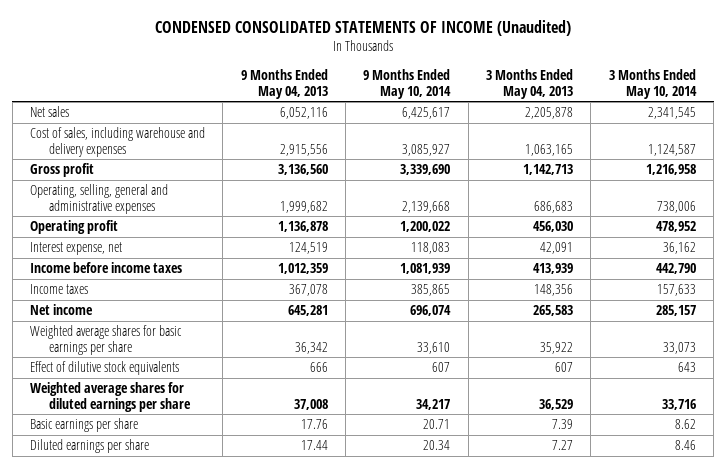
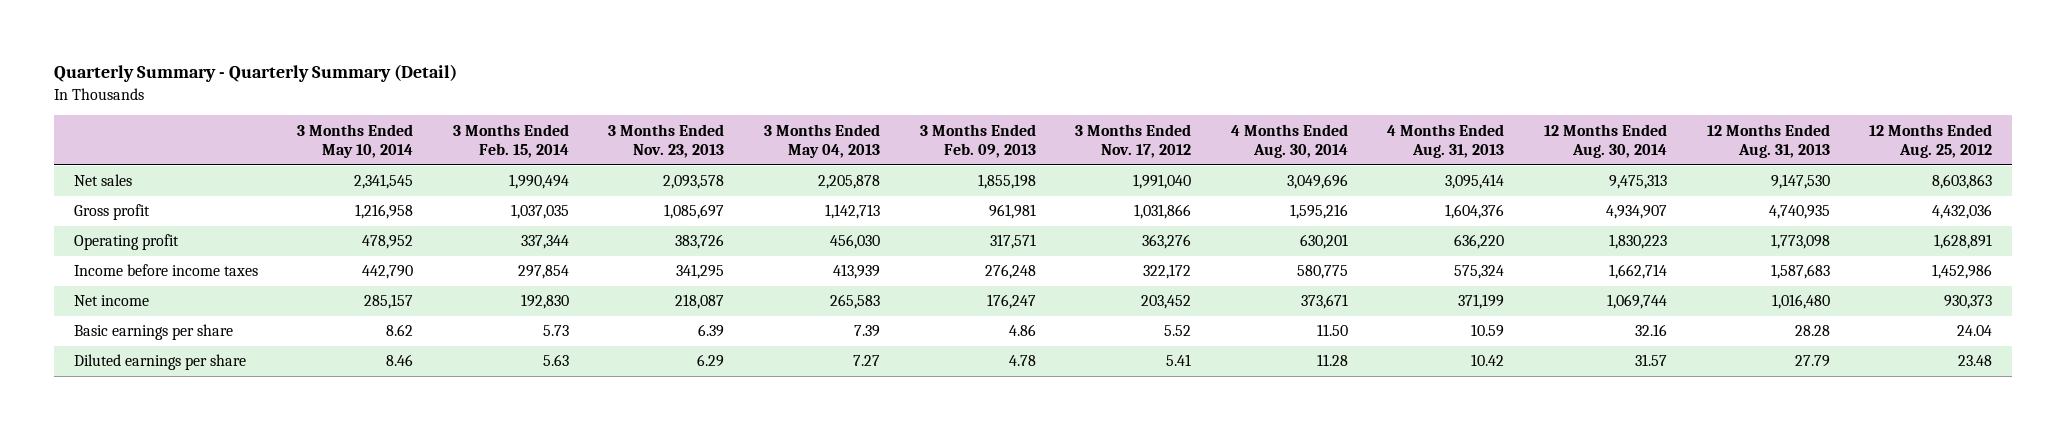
[154,20,571,37] CONDENSED CONSOLIDATED STATEMENTS OF INCOME (Unaudited) -> [53,64,457,83] Quarterly Summary - Quarterly Summary (Detail)
[240,69,328,99] 9 Months Ended May 04, 2013 -> none
[363,69,452,99] 9 Months Ended May 10, 2014 -> none
none -> [452,123,569,159] 3 Months Ended Feb. 15, 2014
none -> [608,123,725,159] 3 Months Ended Nov. 23, 2013
none -> [919,123,1036,159] 3 Months Ended Feb. 09, 2013
none -> [1075,123,1192,159] 3 Months Ended Nov. 17, 2012
none -> [1230,123,1348,159] 4 Months Ended Aug. 30, 2014
none -> [1387,123,1505,159] 4 Months Ended Aug. 31, 2013
none -> [1544,123,1668,159] 12 Months Ended Aug. 30, 2014
none -> [1706,123,1830,159] 12 Months Ended Aug. 31, 2013
none -> [1869,123,1993,159] 12 Months Ended Aug. 25, 2012
[30,127,206,157] Cost of sales, including warehouse and delivery expenses -> none
[30,184,169,214] Operating, selling, general and administrative expenses -> none
[30,242,123,256] Interest expense, net -> none
[30,284,89,295] Income taxes -> none
[30,325,183,355] Weighted average shares for basic earnings per share -> none
[30,361,180,376] Effect of dilutive stock equivalents -> none
[30,382,191,412] Weighted average shares for diluted earnings per share -> none

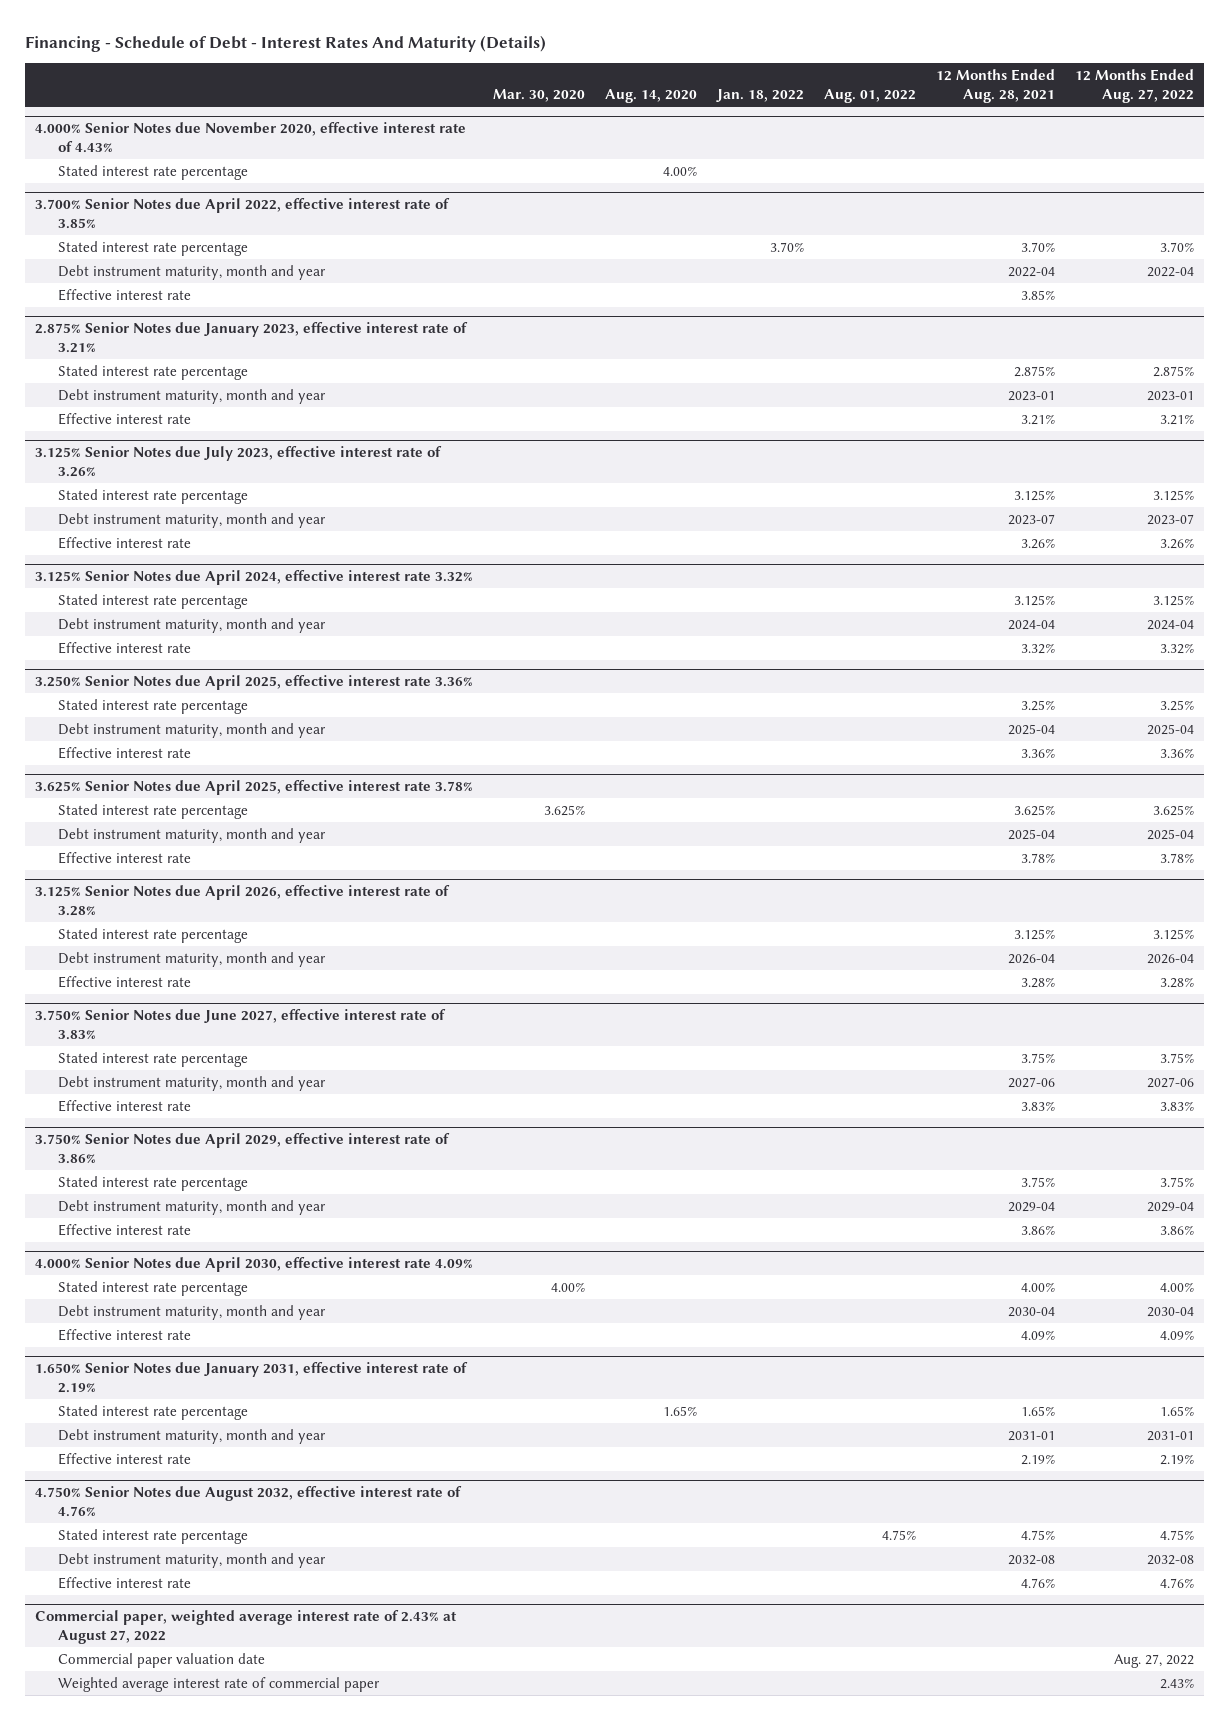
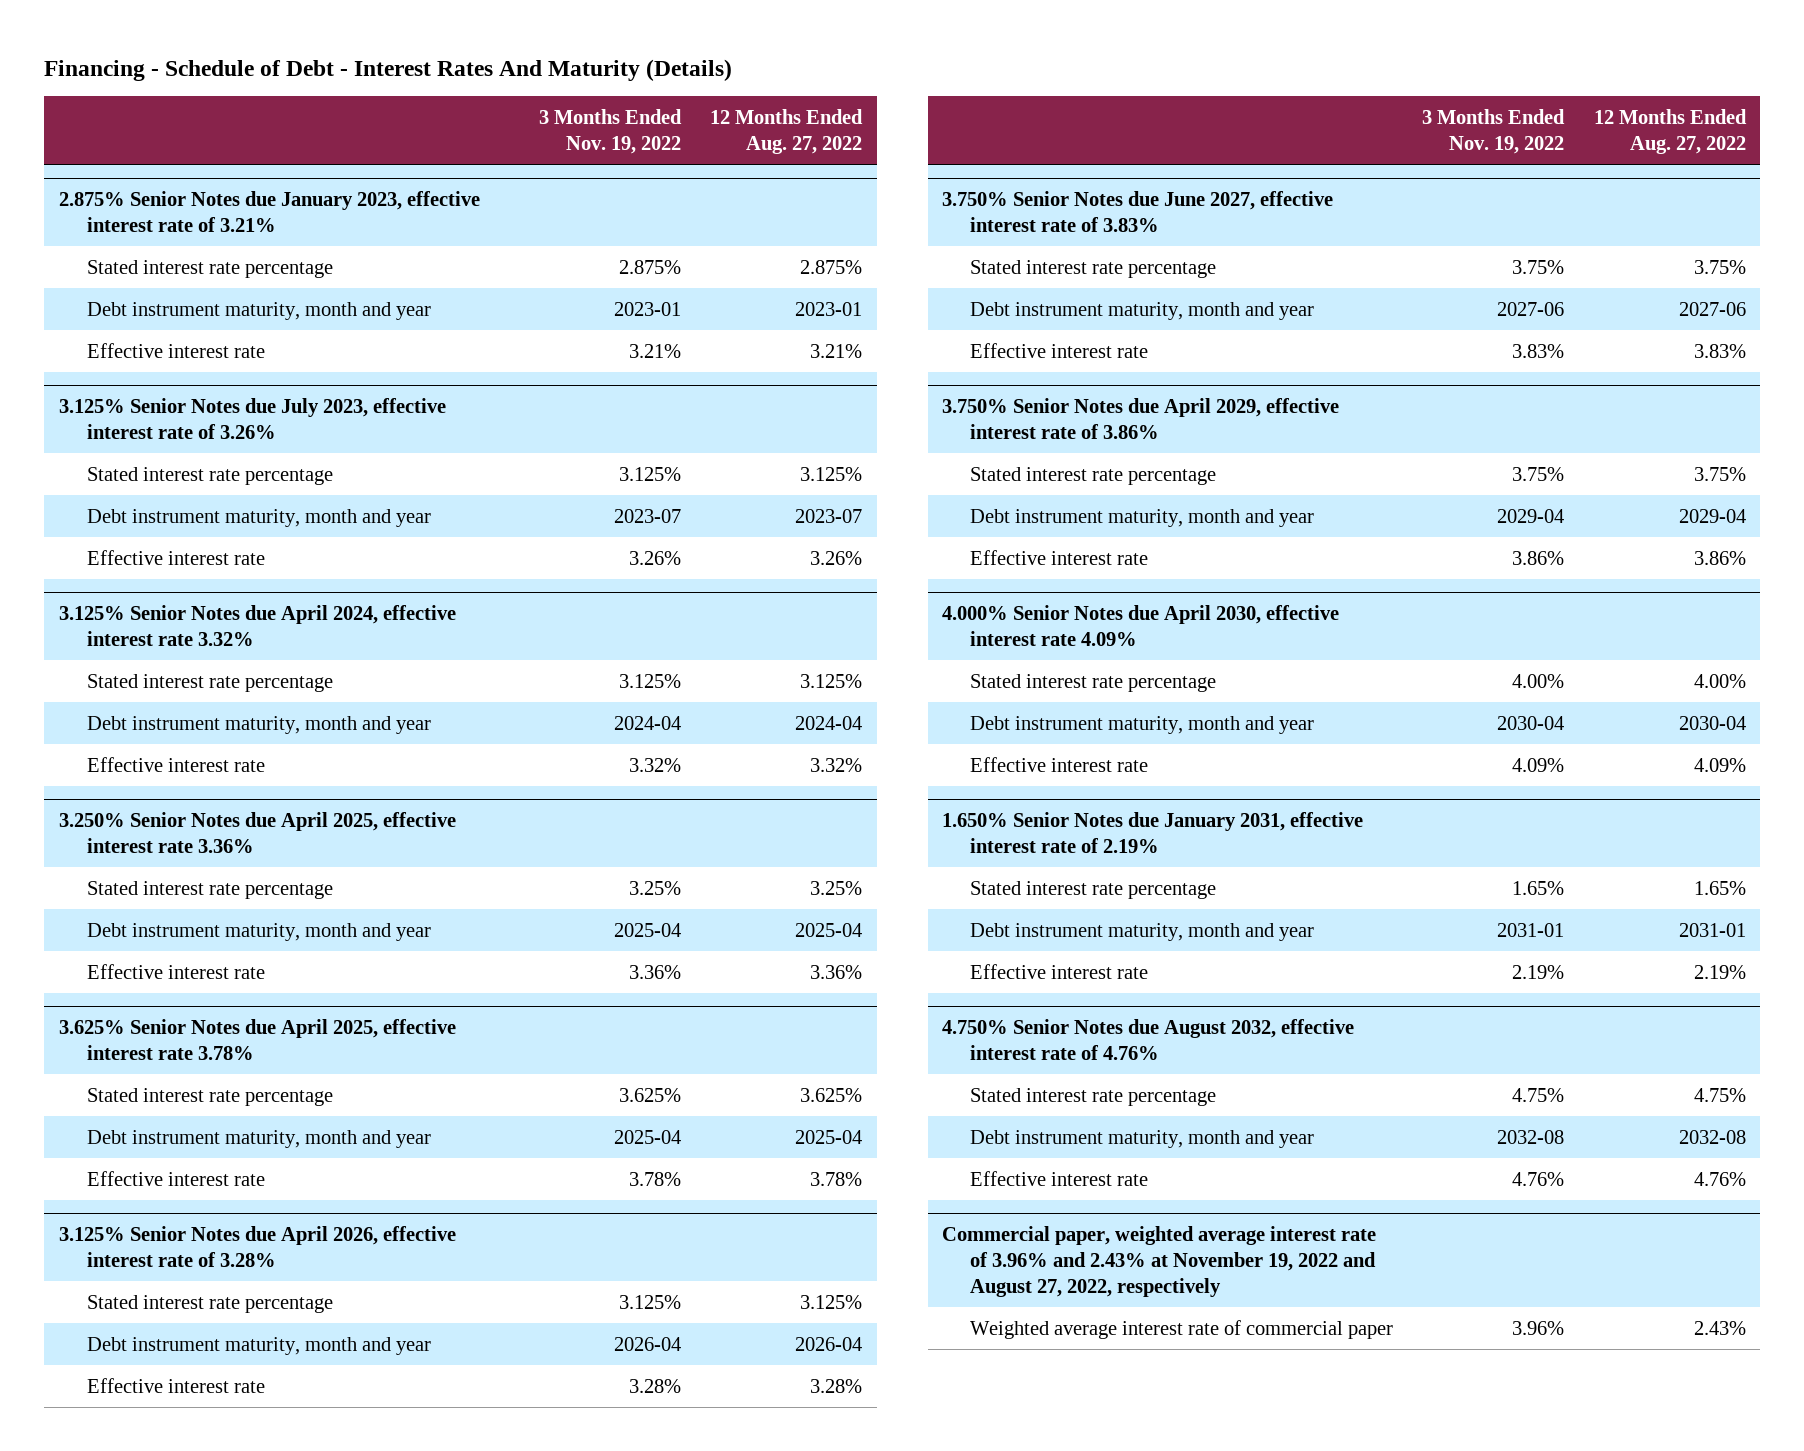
[493,88,586,102] Mar. 30, 2020 -> none
[605,88,698,103] Aug. 14, 2020 -> none
[716,88,805,102] Jan. 18, 2022 -> none
[823,88,916,103] Aug. 01, 2022 -> none
[935,69,1055,103] 12 Months Ended Aug. 28, 2021 -> none
none -> [539,108,683,154] 3 Months Ended Nov. 19, 2022
[35,122,467,153] 4.000% Senior Notes due November 2020, effective interest rate of 4.43% -> none
[57,164,248,180] Stated interest rate percentage -> none
[35,198,451,229] 3.700% Senior Notes due April 2022, effective interest rate of 3.85% -> none
[57,240,248,256] Stated interest rate percentage -> none
[57,264,326,280] Debt instrument maturity, month and year -> none
[57,288,191,301] Effective interest rate -> none
[57,1652,265,1668] Commercial paper valuation date -> none
[35,1610,458,1644] Commercial paper, weighted average interest rate of 2.43% at August 27, 2022 -> [942,1225,1377,1297] Commercial paper, weighted average interest rate of 3.96% and 2.43% at November 19, 2022 and August 27, 2022, respectively

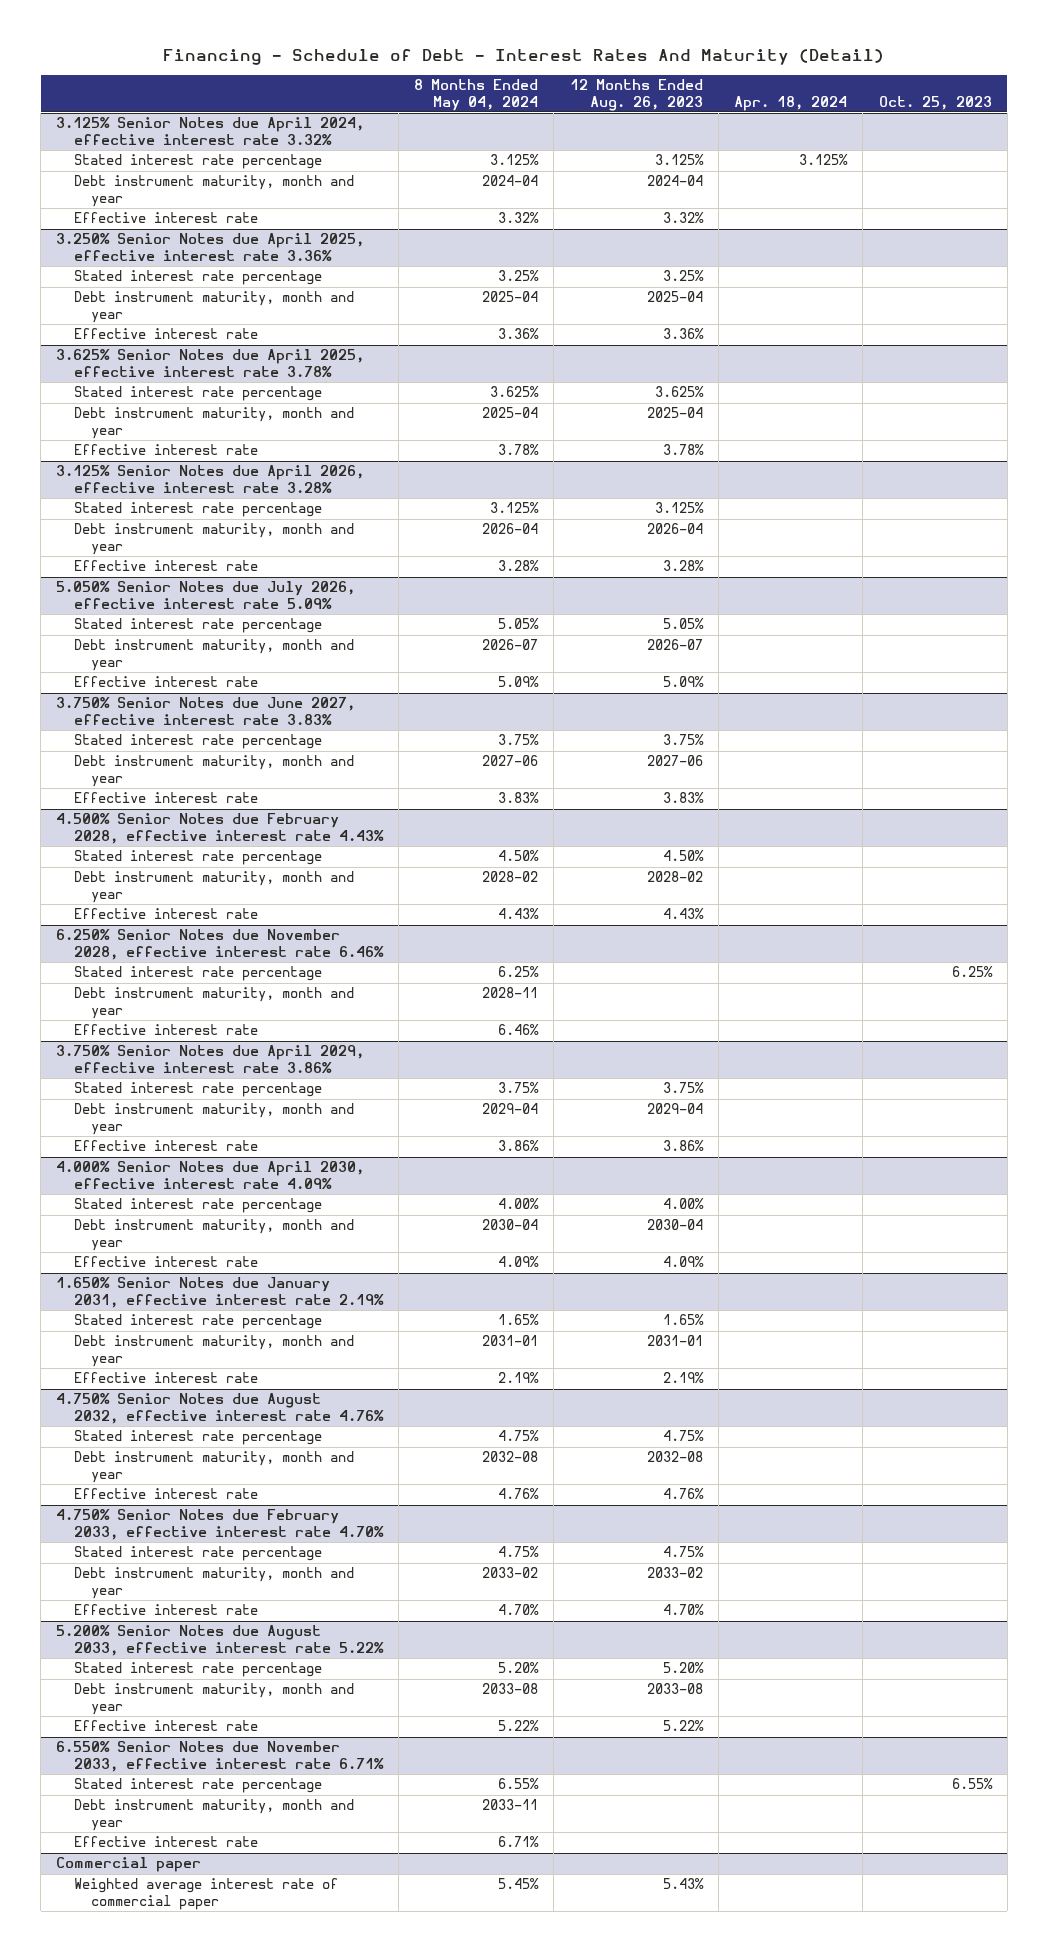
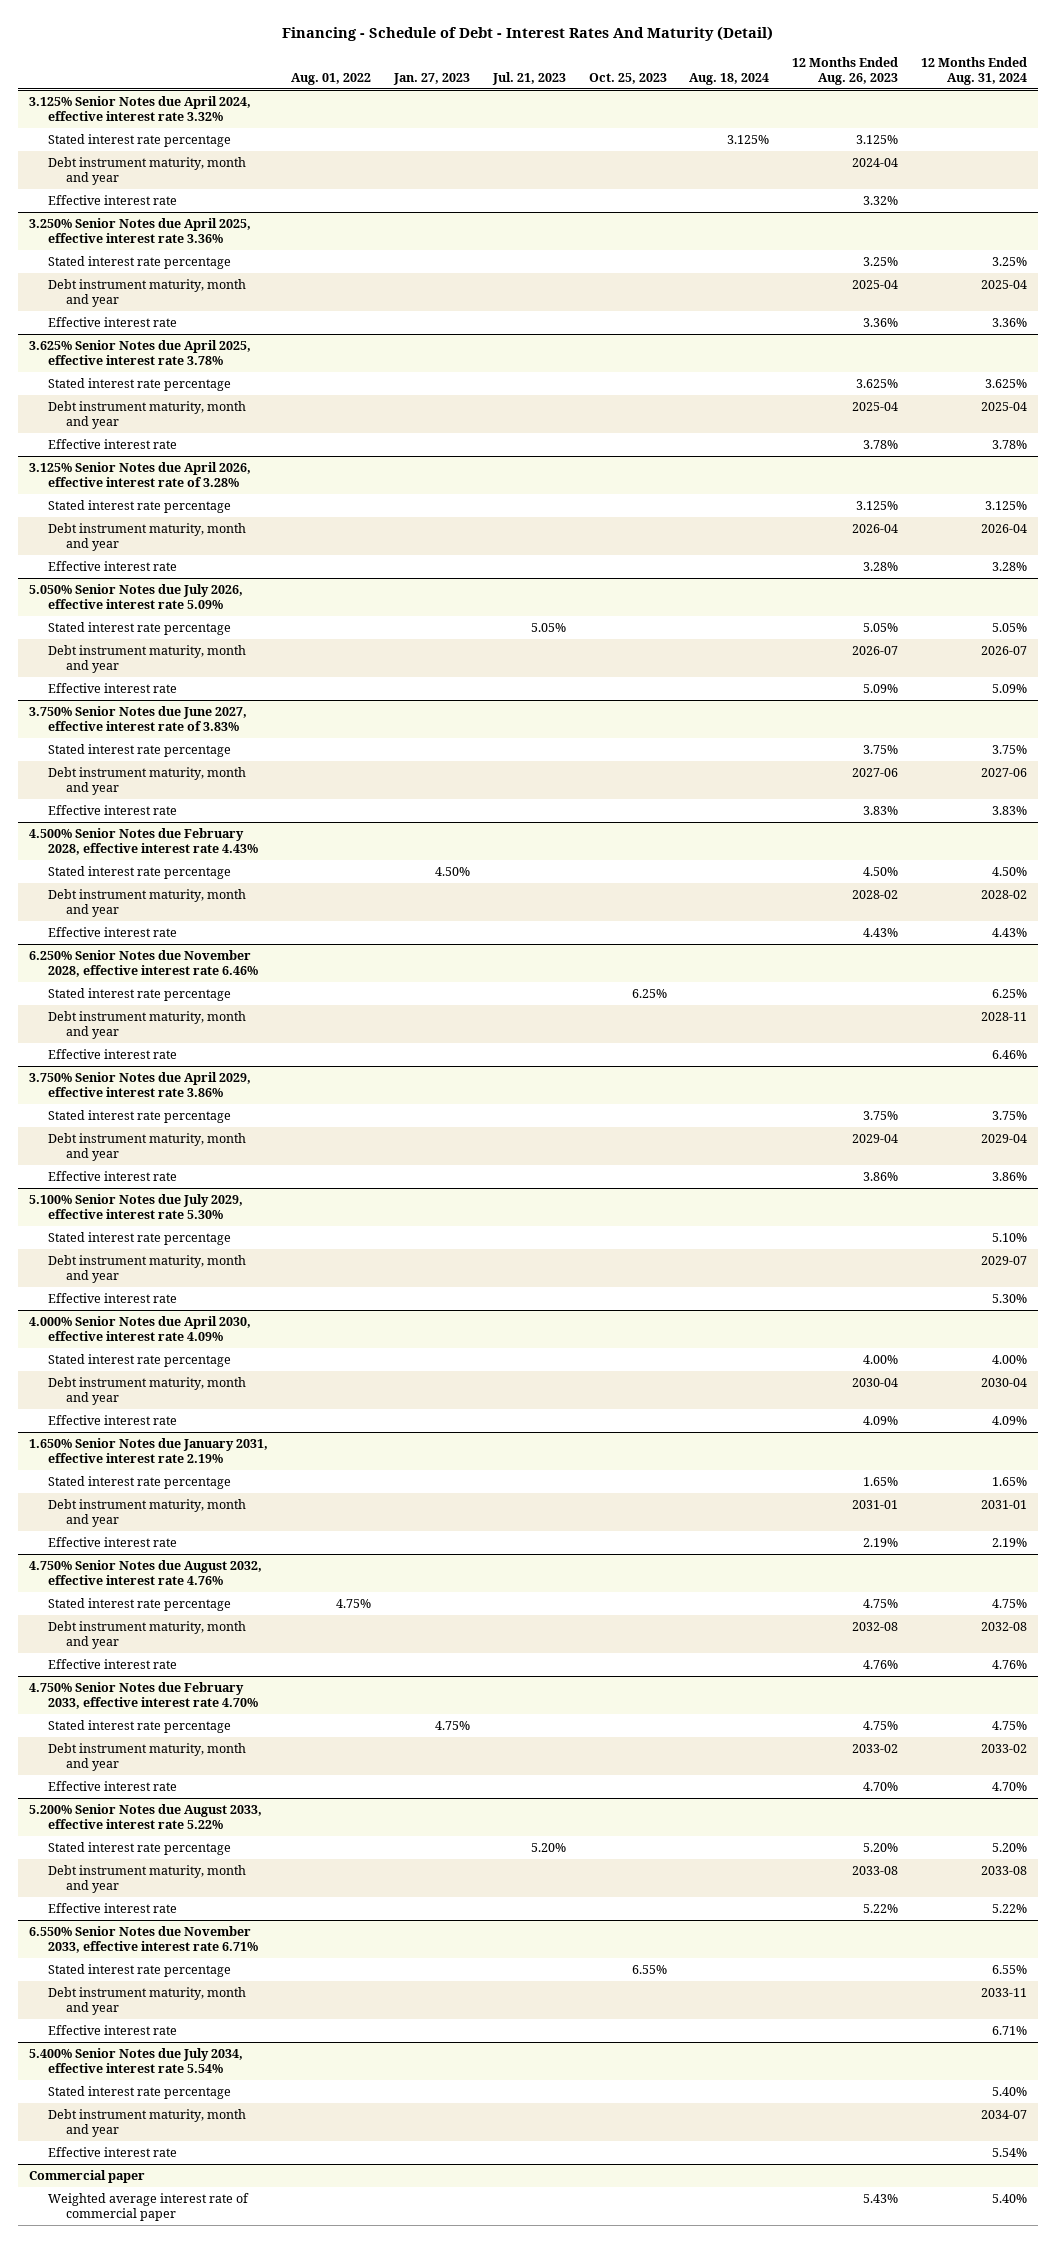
[414,79,539,111] 8 Months Ended May 04, 2024 -> none
[734,95,848,111] Apr. 18, 2024 -> none
none -> [291,72,372,85] Aug. 01, 2022
none -> [393,72,471,85] Jan. 27, 2023
none -> [491,71,566,85] Jul. 21, 2023
none -> [689,72,770,85] Aug. 18, 2024
none -> [921,56,1028,85] 12 Months Ended Aug. 31, 2024
[56,465,365,493] 3.125% Senior Notes due April 2026, effective interest rate 3.28% -> [29,462,252,488] 3.125% Senior Notes due April 2026, effective interest rate of 3.28%
[56,697,356,725] 3.750% Senior Notes due June 2027, effective interest rate 3.83% -> [29,706,248,732] 3.750% Senior Notes due June 2027, effective interest rate of 3.83%
none -> [29,1194,244,1220] 5.100% Senior Notes due July 2029, effective interest rate 5.30%
none -> [47,1232,231,1246] Stated interest rate percentage
none -> [47,1255,246,1284] Debt instrument maturity, month and year
none -> [47,1293,177,1304] Effective interest rate
none -> [29,2048,244,2074] 5.400% Senior Notes due July 2034, effective interest rate 5.54%
none -> [47,2086,231,2100] Stated interest rate percentage
none -> [47,2109,246,2138] Debt instrument maturity, month and year
none -> [47,2147,177,2158] Effective interest rate

